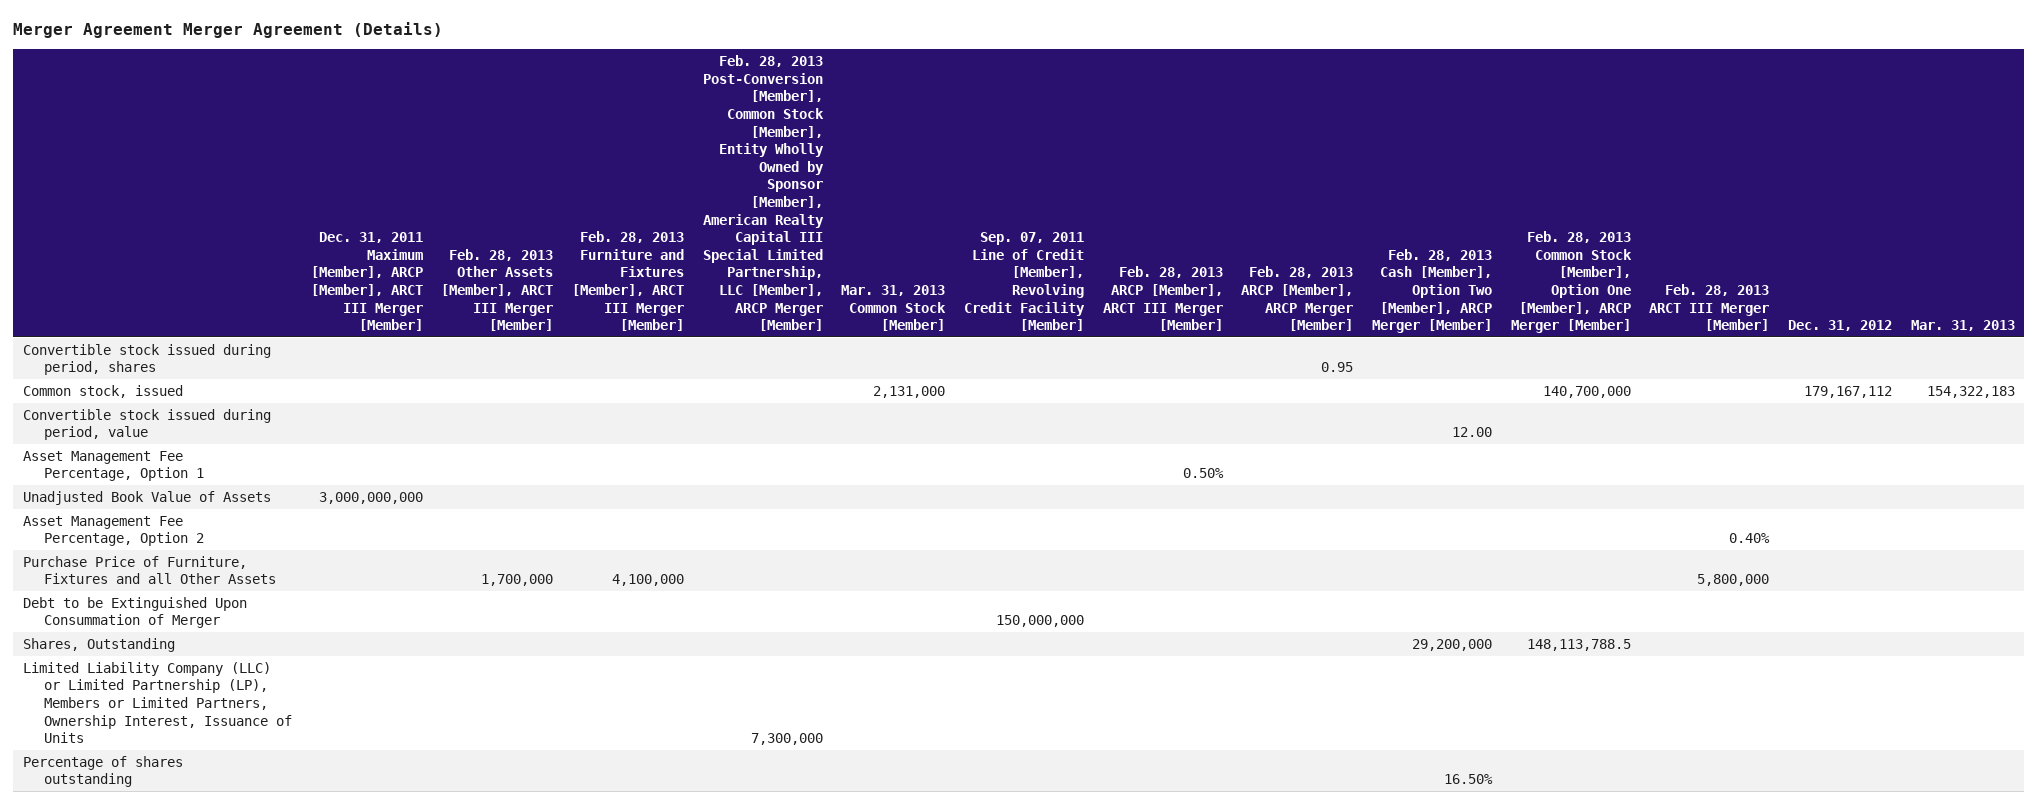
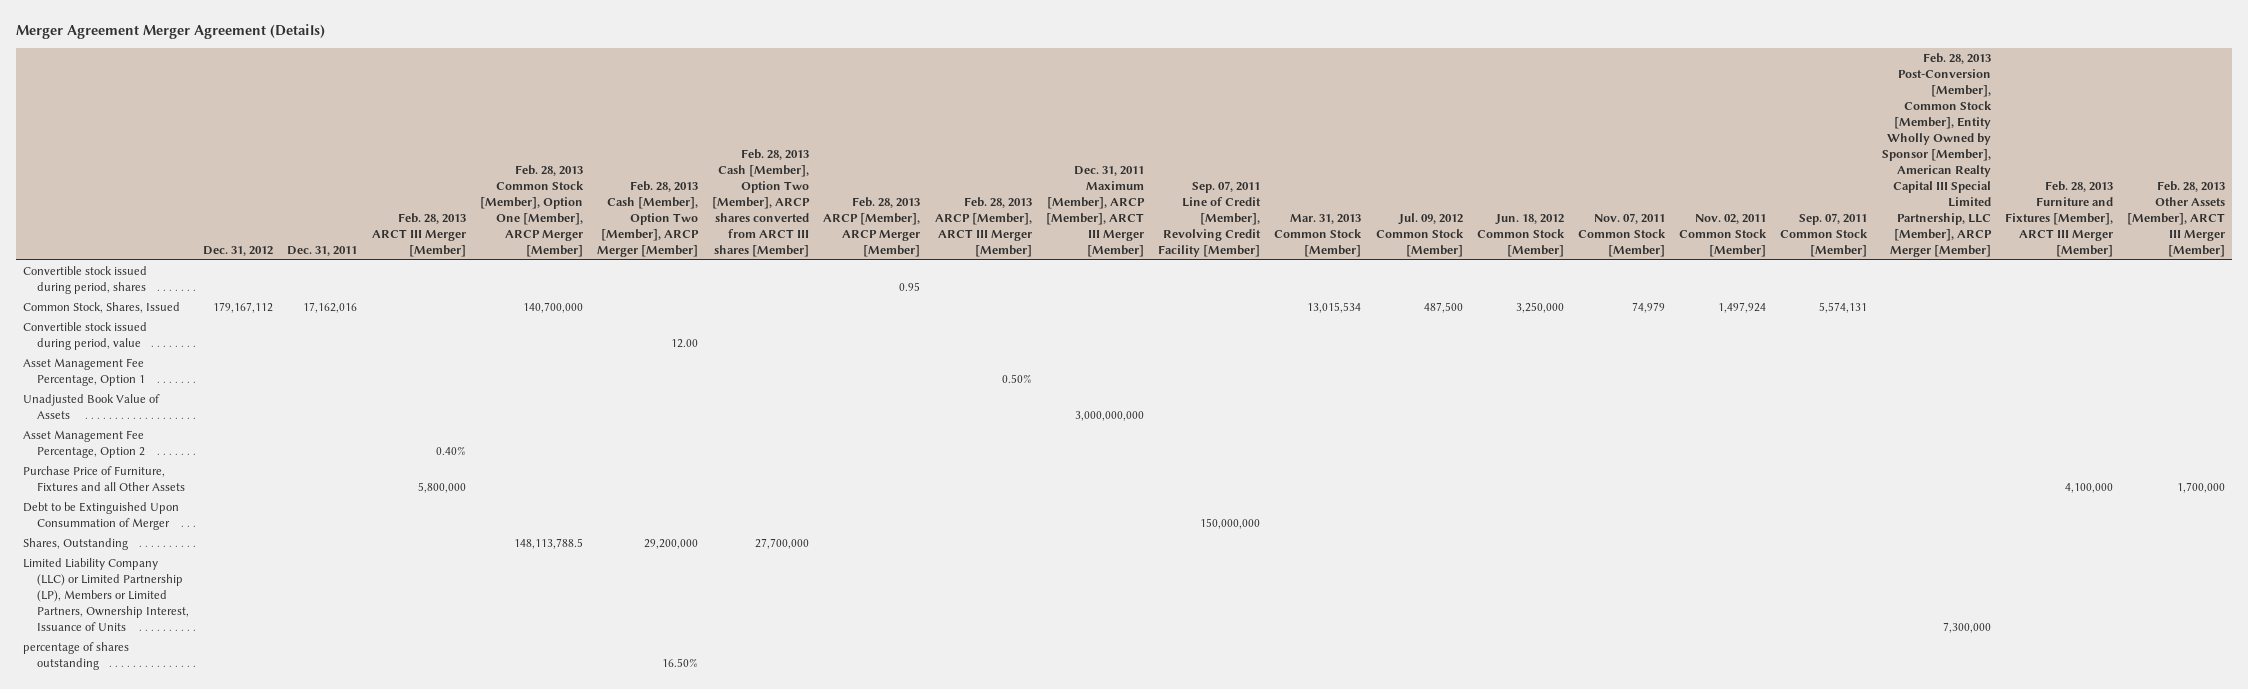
[1910,320,2015,332] Mar. 31, 2013 -> none
none -> [287,245,358,256] Dec. 31, 2011
none -> [712,148,811,257] Feb. 28, 2013 Cash [Member], Option Two [Member], ARCP shares converted from ARCT III shares [Member]
none -> [1375,212,1464,257] Jul. 09, 2012 Common Stock [Member]
none -> [1476,213,1565,257] Jun. 18, 2012 Common Stock [Member]
none -> [1577,212,1666,257] Nov. 07, 2011 Common Stock [Member]
none -> [1679,213,1768,257] Nov. 02, 2011 Common Stock [Member]
none -> [1780,212,1869,257] Sep. 07, 2011 Common Stock [Member]
[22,384,183,398] Common stock, issued -> [23,302,181,314] Common Stock, Shares, Issued
[873,385,946,398] 2,131,000 -> [1307,302,1362,314] 13,015,534
[22,755,183,788] Percentage of shares outstanding -> [23,642,130,671] percentage of shares outstanding

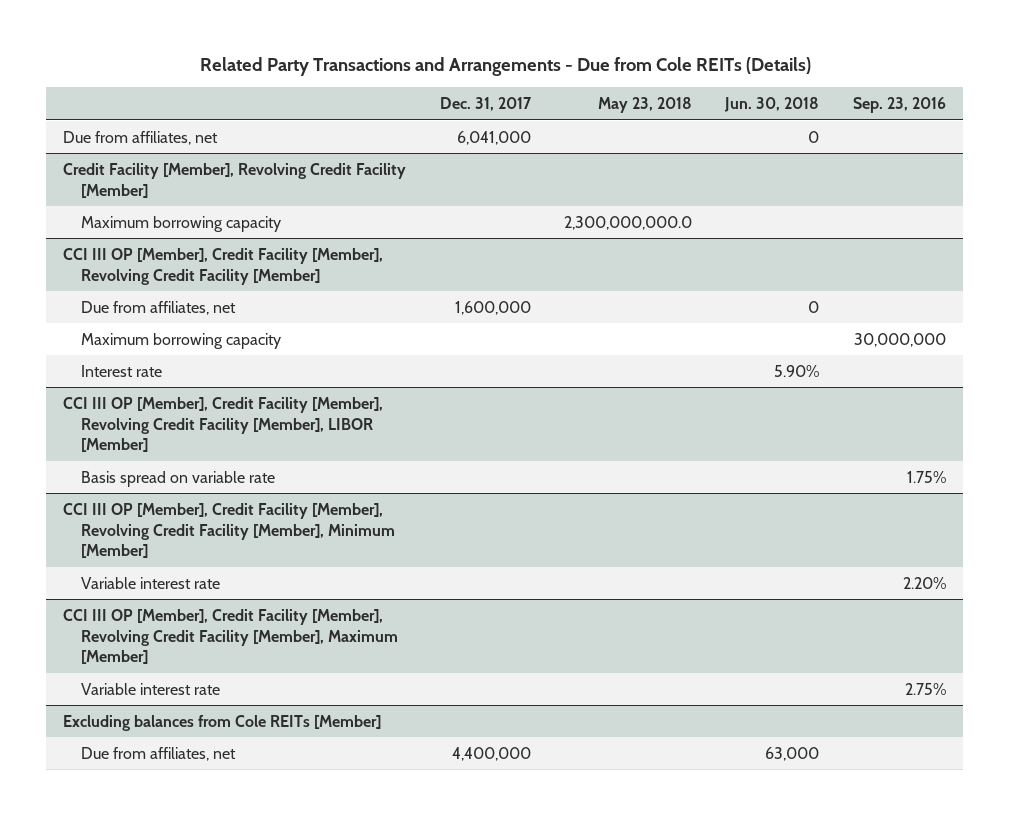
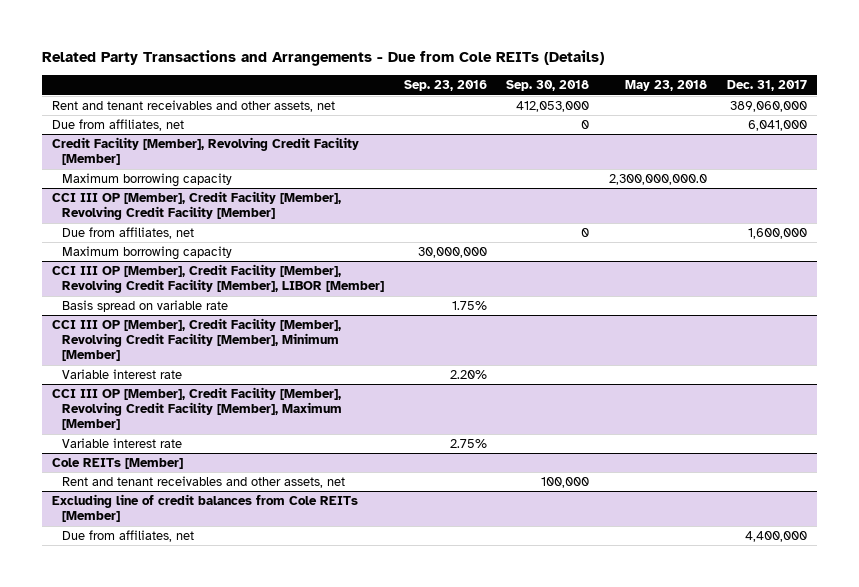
[724,97,820,113] Jun. 30, 2018 -> none
none -> [506,80,590,92] Sep. 30, 2018
none -> [51,100,335,113] Rent and tenant receivables and other assets, net
[80,364,162,377] Interest rate -> none
none -> [51,458,183,470] Cole REITs [Member]
none -> [62,476,346,489] Rent and tenant receivables and other assets, net
[63,714,382,731] Excluding balances from Cole REITs [Member] -> [51,494,358,523] Excluding line of credit balances from Cole REITs [Member]

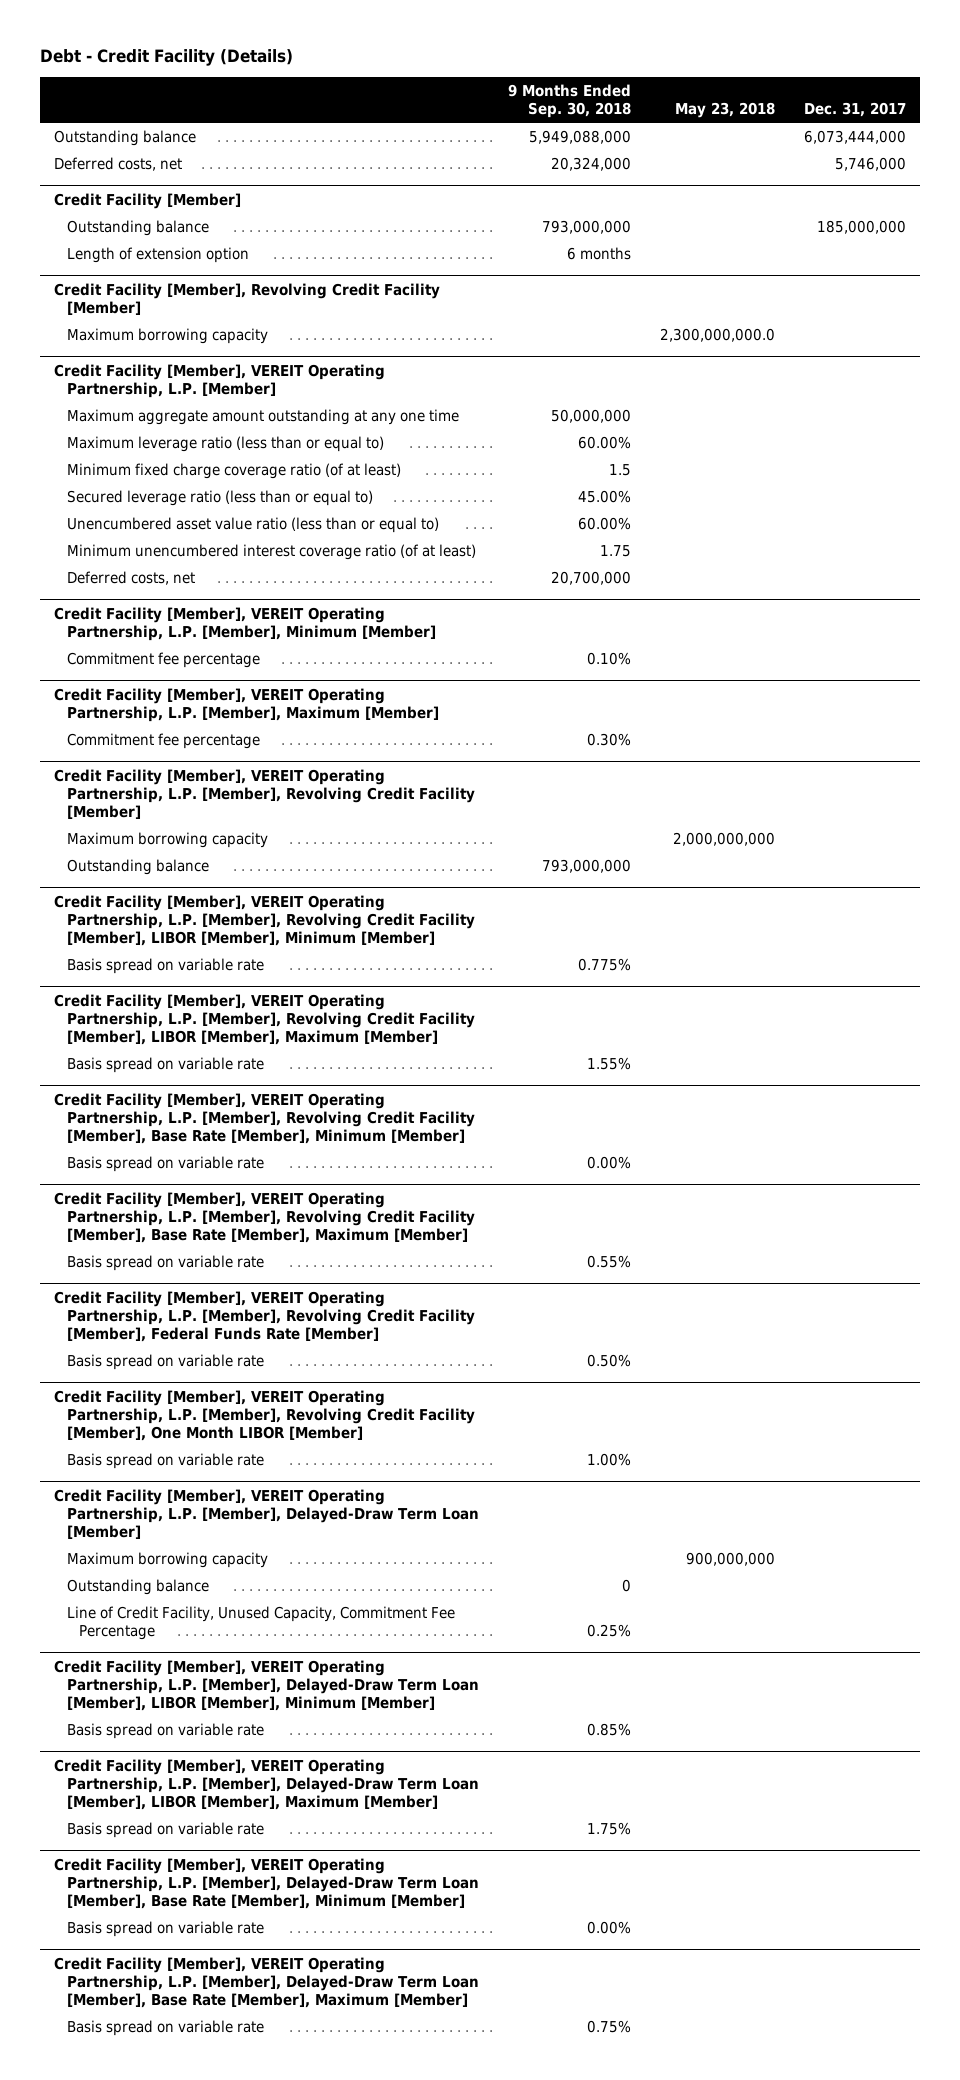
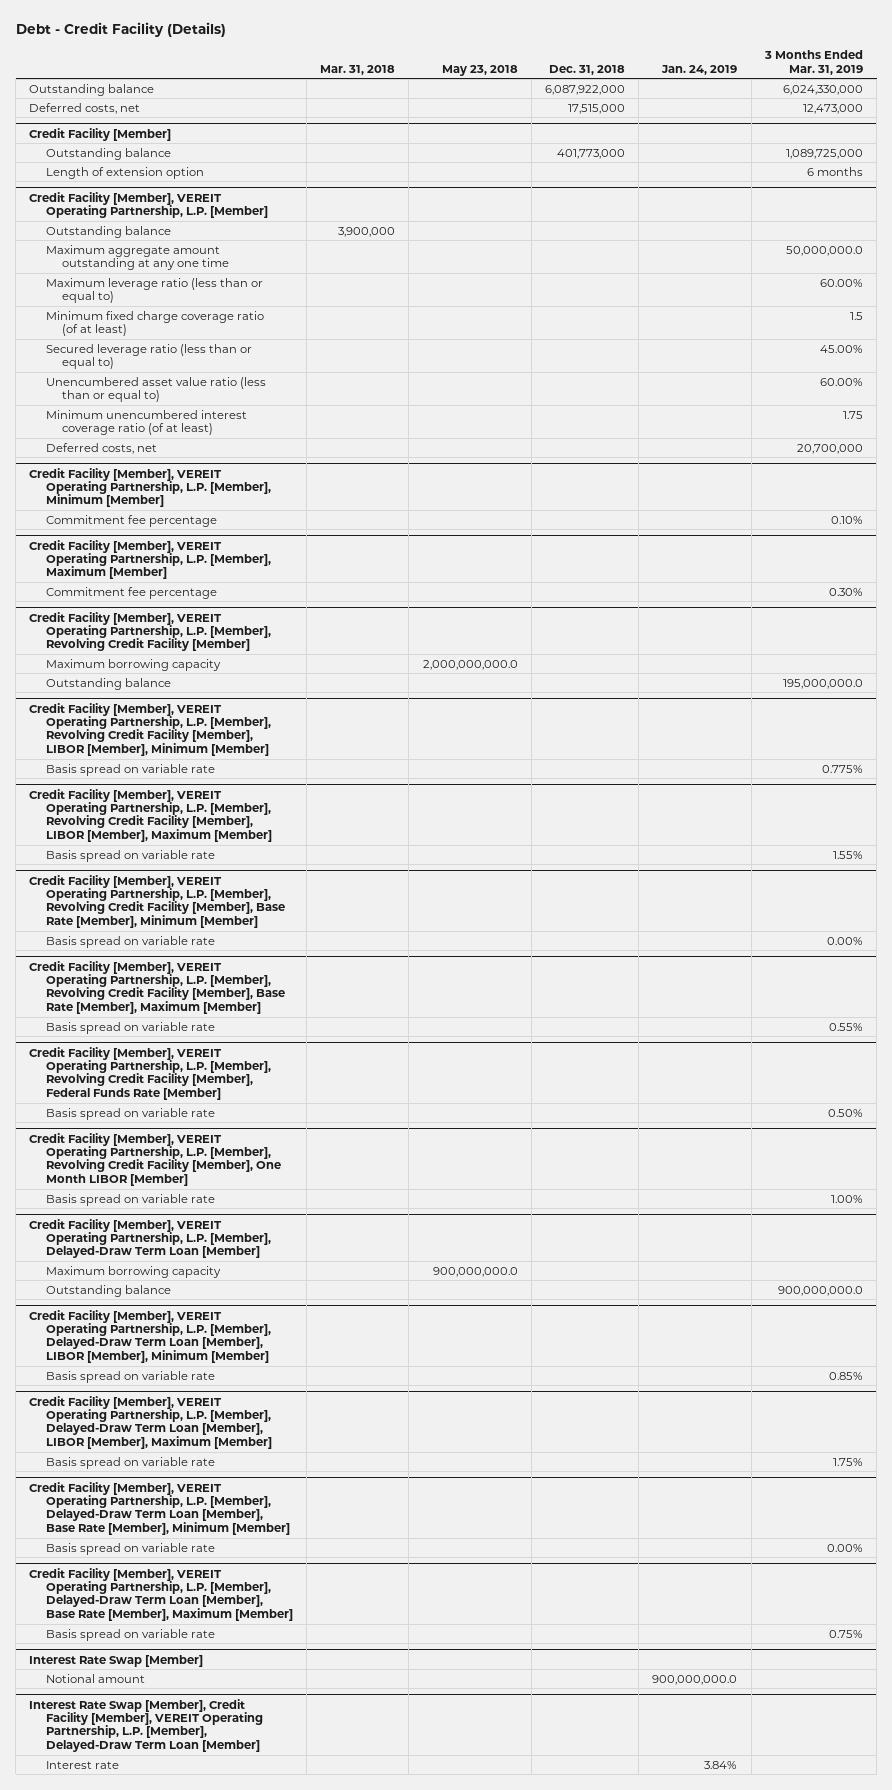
[507,84,631,118] 9 Months Ended Sep. 30, 2018 -> none
[803,101,906,117] Dec. 31, 2017 -> none
none -> [320,64,396,75] Mar. 31, 2018
none -> [549,64,626,75] Dec. 31, 2018
none -> [661,64,738,75] Jan. 24, 2019
none -> [763,50,863,75] 3 Months Ended Mar. 31, 2019
[54,282,441,315] Credit Facility [Member], Revolving Credit Facility [Member] -> none
[66,327,268,344] Maximum borrowing capacity -> none
none -> [45,225,171,238] Outstanding balance
[672,831,775,846] 2,000,000,000 -> [422,659,518,670] 2,000,000,000.0
[685,1551,775,1566] 900,000,000 -> [432,1266,518,1277] 900,000,000.0
[66,1605,455,1640] Line of Credit Facility, Unused Capacity, Commitment Fee Percentage -> none
none -> [29,1654,204,1667] Interest Rate Swap [Member]
none -> [45,1673,145,1683] Notional amount
none -> [29,1698,263,1752] Interest Rate Swap [Member], Credit Facility [Member], VEREIT Operating Partnership, L.P. [Member], Delayed-Draw Term Loan [Member]
none -> [45,1760,119,1769] Interest rate

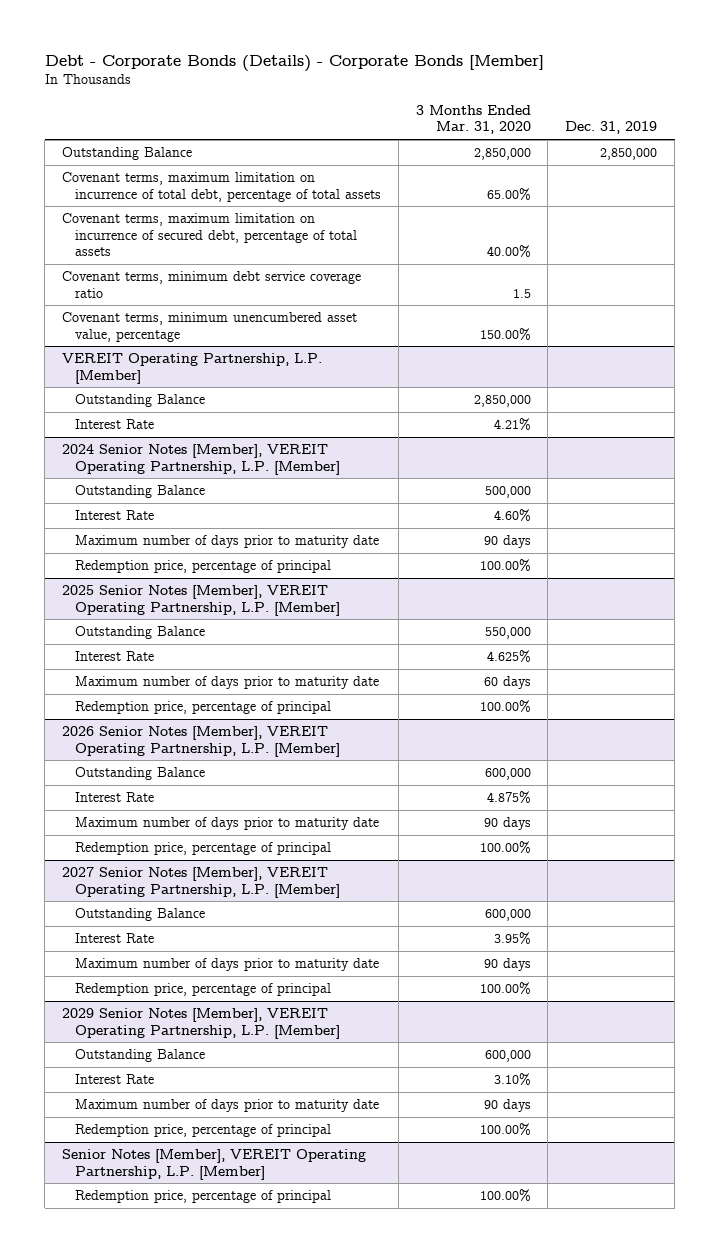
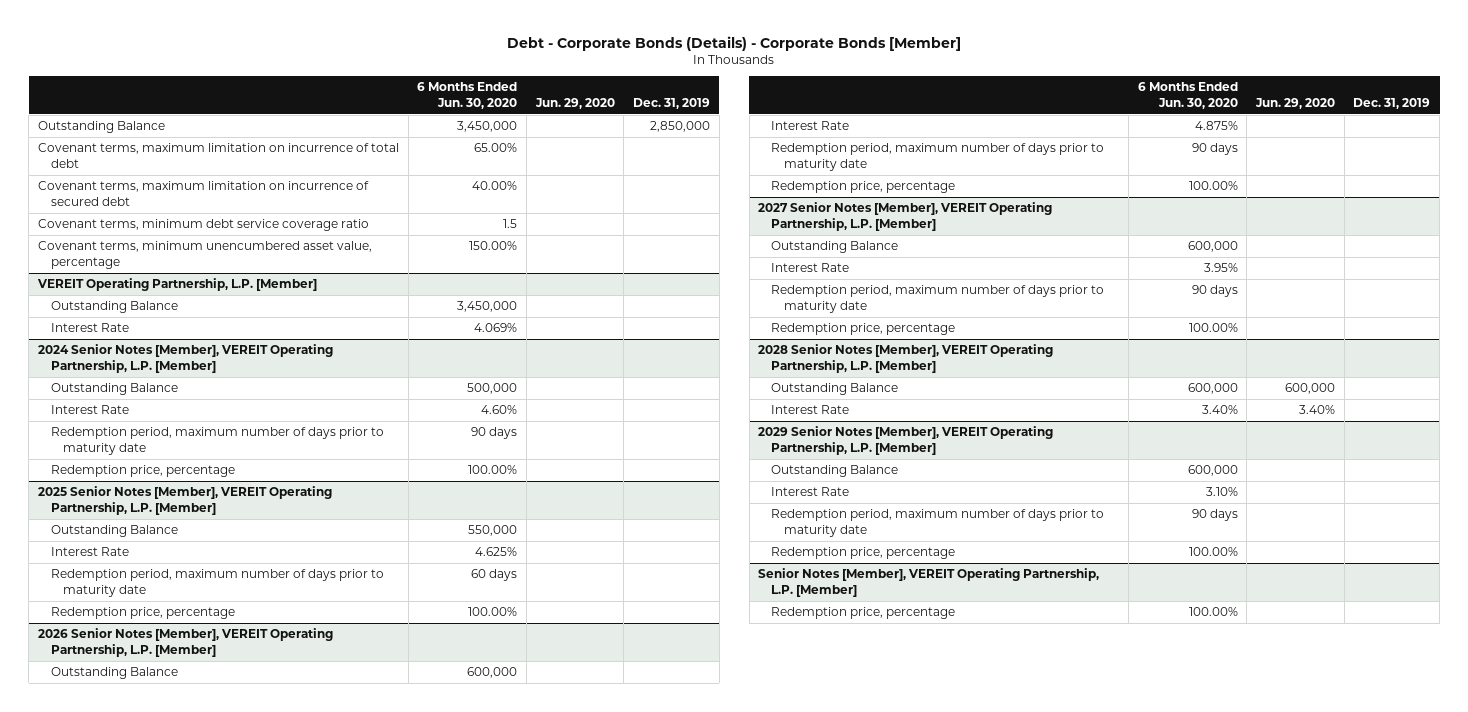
[415,105,531,135] 3 Months Ended Mar. 31, 2020 -> none
none -> [417,82,518,109] 6 Months Ended Jun. 30, 2020
none -> [534,97,615,109] Jun. 29, 2020
[62,172,381,202] Covenant terms, maximum limitation on incurrence of total debt, percentage of total assets -> [37,143,399,168] Covenant terms, maximum limitation on incurrence of total debt
[62,213,357,256] Covenant terms, maximum limitation on incurrence of secured debt, percentage of total assets -> [37,181,369,206] Covenant terms, maximum limitation on incurrence of secured debt
[74,535,379,549] Maximum number of days prior to maturity date -> [50,427,384,455] Redemption period, maximum number of days prior to maturity date
[74,560,331,574] Redemption price, percentage of principal -> [50,465,235,478] Redemption price, percentage
[74,676,379,690] Maximum number of days prior to maturity date -> [50,569,384,597] Redemption period, maximum number of days prior to maturity date
[74,701,331,715] Redemption price, percentage of principal -> [50,607,235,620] Redemption price, percentage
[74,817,379,831] Maximum number of days prior to maturity date -> [771,143,1105,171] Redemption period, maximum number of days prior to maturity date
[74,842,331,856] Redemption price, percentage of principal -> [771,181,956,194] Redemption price, percentage
[74,958,379,972] Maximum number of days prior to maturity date -> [771,285,1105,313] Redemption period, maximum number of days prior to maturity date
[74,983,331,997] Redemption price, percentage of principal -> [771,323,956,336] Redemption price, percentage
none -> [758,344,1054,373] 2028 Senior Notes [Member], VEREIT Operating Partnership, L.P. [Member]
none -> [771,383,899,396] Outstanding Balance
none -> [771,405,850,415] Interest Rate
[74,1099,379,1113] Maximum number of days prior to maturity date -> [771,509,1105,537] Redemption period, maximum number of days prior to maturity date
[74,1124,331,1138] Redemption price, percentage of principal -> [771,547,956,560] Redemption price, percentage
[74,1190,331,1204] Redemption price, percentage of principal -> [771,607,956,620] Redemption price, percentage

